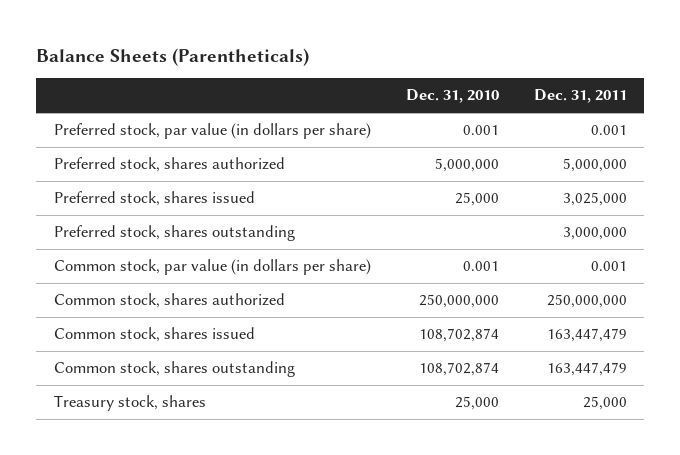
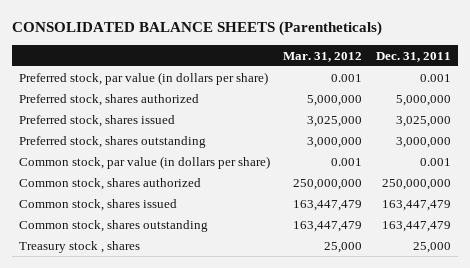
[35,47,309,66] Balance Sheets (Parentheticals) -> [11,20,382,36] CONSOLIDATED BALANCE SHEETS (Parentheticals)
[405,89,499,104] Dec. 31, 2010 -> none
none -> [283,51,363,62] Mar. 31, 2012
[53,395,206,412] Treasury stock, shares -> [18,240,140,253] Treasury stock , shares

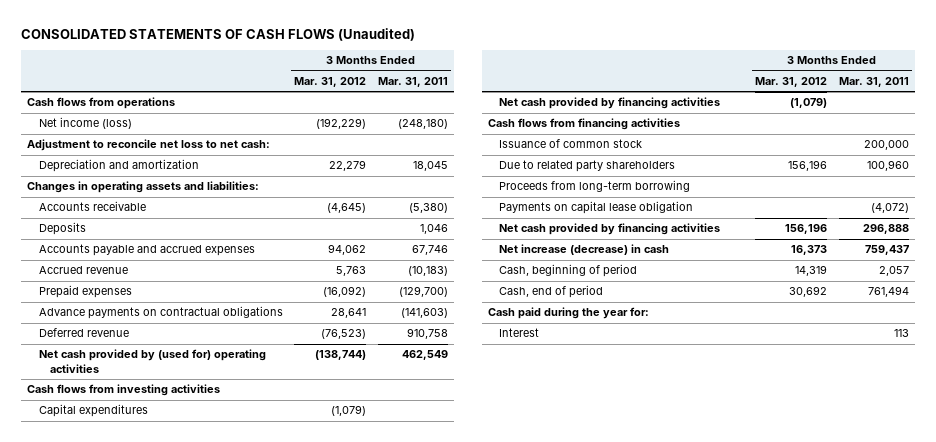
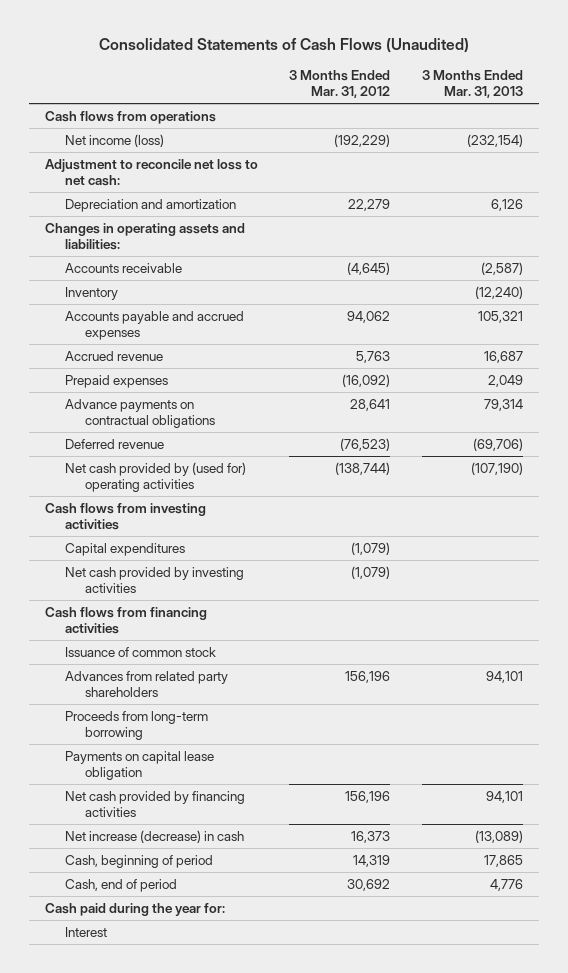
[21,27,416,41] CONSOLIDATED STATEMENTS OF CASH FLOWS (Unaudited) -> [98,37,469,53] Consolidated Statements of Cash Flows (Unaudited)
[378,77,449,88] Mar. 31, 2011 -> none
none -> [421,69,523,99] 3 Months Ended Mar. 31, 2013
[38,222,86,236] Deposits -> none
none -> [64,286,118,300] Inventory
[499,97,721,110] Net cash provided by financing activities -> [64,566,244,594] Net cash provided by investing activities
[499,160,676,173] Due to related party shareholders -> [64,670,228,698] Advances from related party shareholders

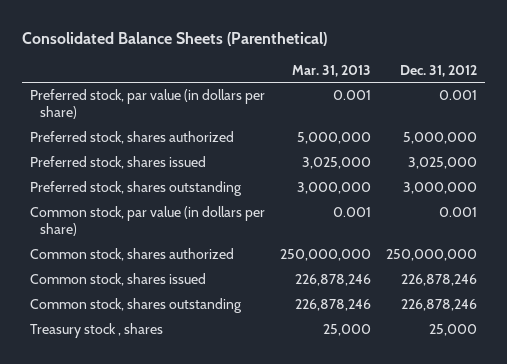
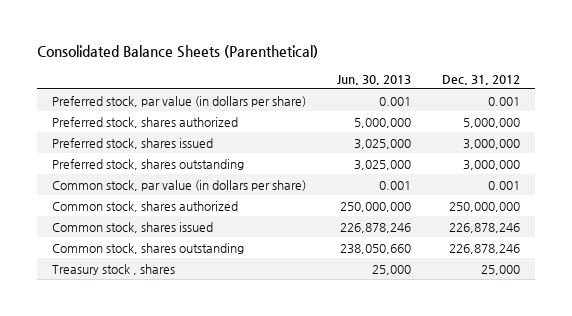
[291,64,371,77] Mar. 31, 2013 -> none
none -> [337,74,412,85] Jun. 30, 2013
[408,157,478,170] 3,025,000 -> [462,138,520,149] 3,000,000

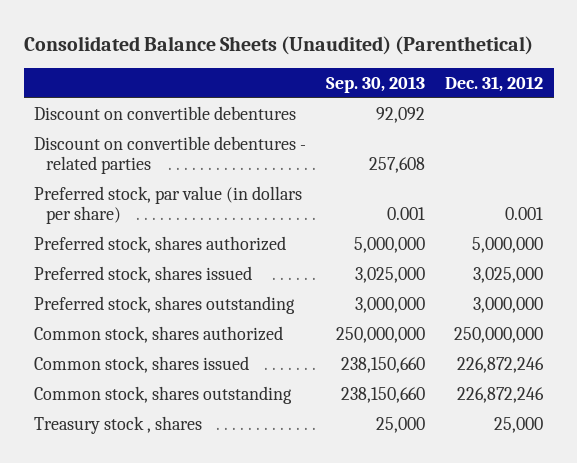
[37,45,319,59] Consolidated Balance Sheets (Parenthetical) -> [23,35,533,55] Consolidated Balance Sheets (Unaudited) (Parenthetical)
[337,74,412,85] Jun. 30, 2013 -> none
none -> [326,75,426,93] Sep. 30, 2013
none -> [33,105,296,120] Discount on convertible debentures
none -> [33,135,306,175] Discount on convertible debentures - related parties
[462,138,520,149] 3,000,000 -> [473,266,544,283] 3,025,000
[52,179,307,191] Common stock, par value (in dollars per share) -> none
[448,222,520,233] 226,878,246 -> [457,356,545,373] 226,872,246
[448,243,520,254] 226,878,246 -> [457,386,545,403] 226,872,246

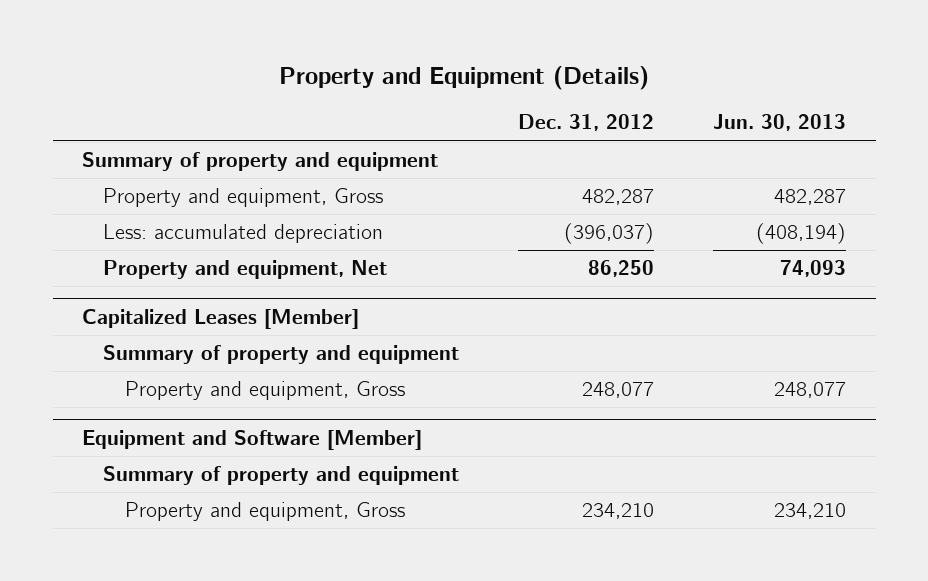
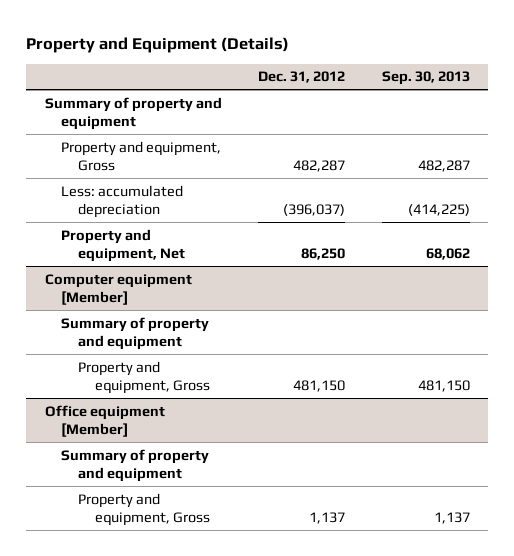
[713,114,847,132] Jun. 30, 2013 -> none
none -> [381,71,470,86] Sep. 30, 2013
[82,308,360,329] Capitalized Leases [Member] -> none
none -> [44,273,192,305] Computer equipment [Member]
[82,429,423,450] Equipment and Software [Member] -> none
[582,382,655,399] 248,077 -> [293,379,346,392] 481,150
none -> [44,404,165,437] Office equipment [Member]
[582,503,655,520] 234,210 -> [309,511,346,524] 1,137

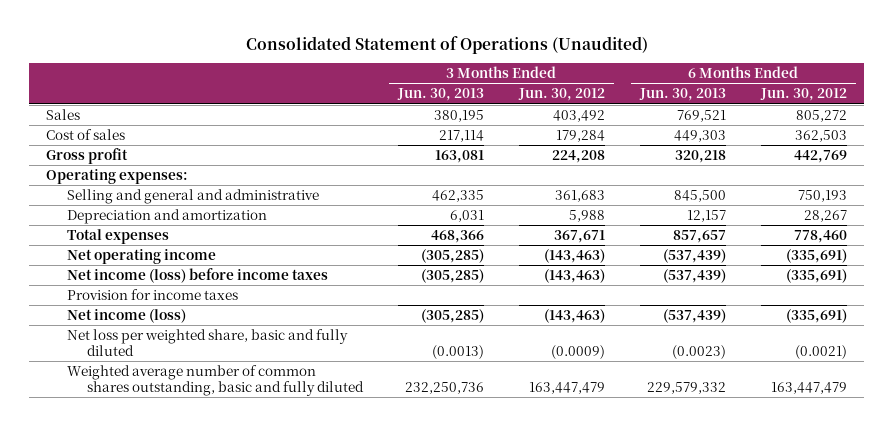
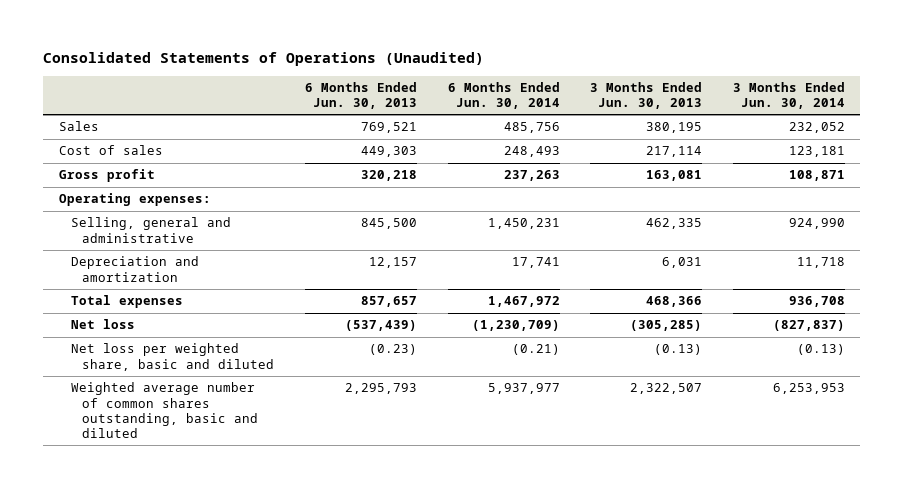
[245,35,648,54] Consolidated Statement of Operations (Unaudited) -> [43,51,485,66] Consolidated Statements of Operations (Unaudited)
[517,88,605,102] Jun. 30, 2012 -> none
[759,88,847,102] Jun. 30, 2012 -> none
none -> [447,81,560,110] 6 Months Ended Jun. 30, 2014
none -> [732,81,845,110] 3 Months Ended Jun. 30, 2014
[66,189,319,205] Selling and general and administrative -> [70,217,231,243] Selling, general and administrative
[66,249,216,265] Net operating income -> none
[66,268,328,284] Net income (loss) before income taxes -> none
[66,289,238,301] Provision for income taxes -> none
[66,309,186,324] Net income (loss) -> [70,319,135,330] Net loss
[66,329,348,356] Net loss per weighted share, basic and fully diluted -> [70,343,275,371] Net loss per weighted share, basic and diluted
[431,344,484,359] (0.0013) -> [654,344,703,356] (0.13)
[671,344,726,359] (0.0023) -> [369,344,418,356] (0.23)
[66,365,364,396] Weighted average number of common shares outstanding, basic and fully diluted -> [70,382,259,438] Weighted average number of common shares outstanding, basic and diluted
[404,381,484,394] 232,250,736 -> [630,383,703,395] 2,322,507
[646,381,726,394] 229,579,332 -> [345,383,418,395] 2,295,793

